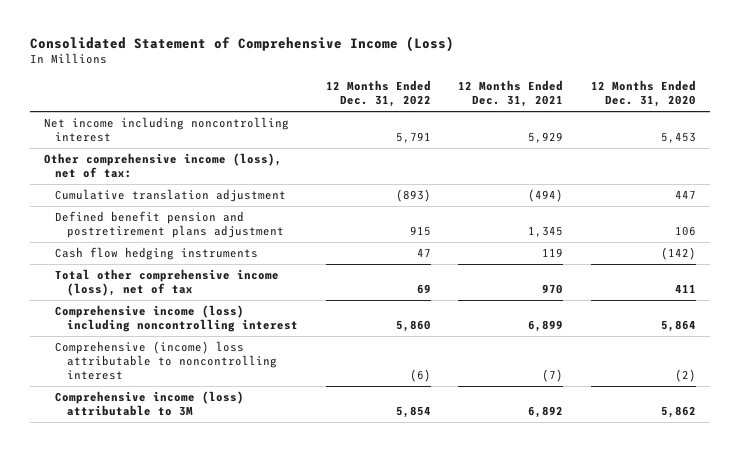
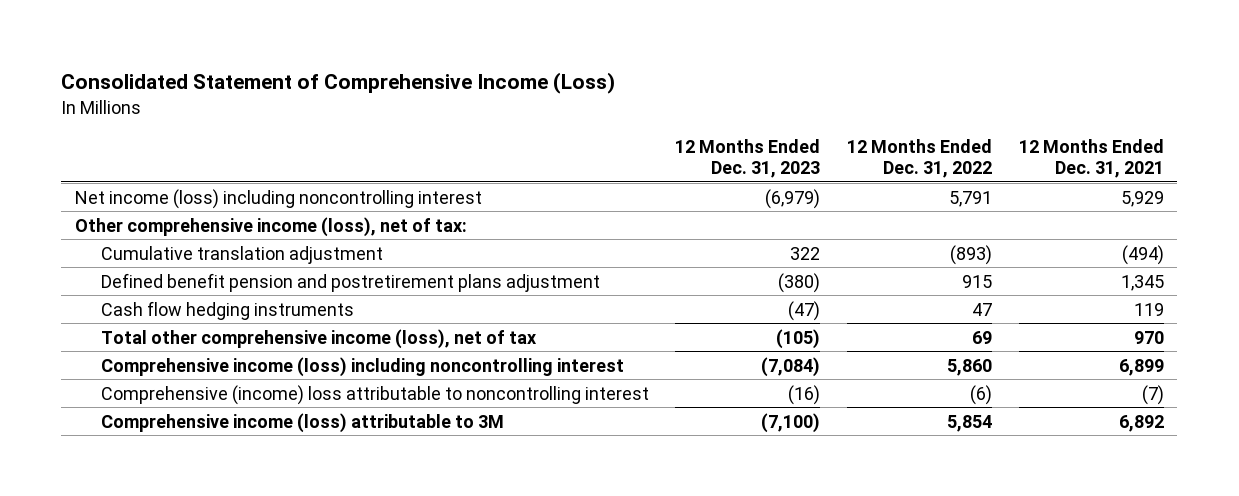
[590,80,696,108] 12 Months Ended Dec. 31, 2020 -> none
none -> [675,138,821,179] 12 Months Ended Dec. 31, 2023
[43,117,289,143] Net income including noncontrolling interest -> [74,188,482,209] Net income (loss) including noncontrolling interest

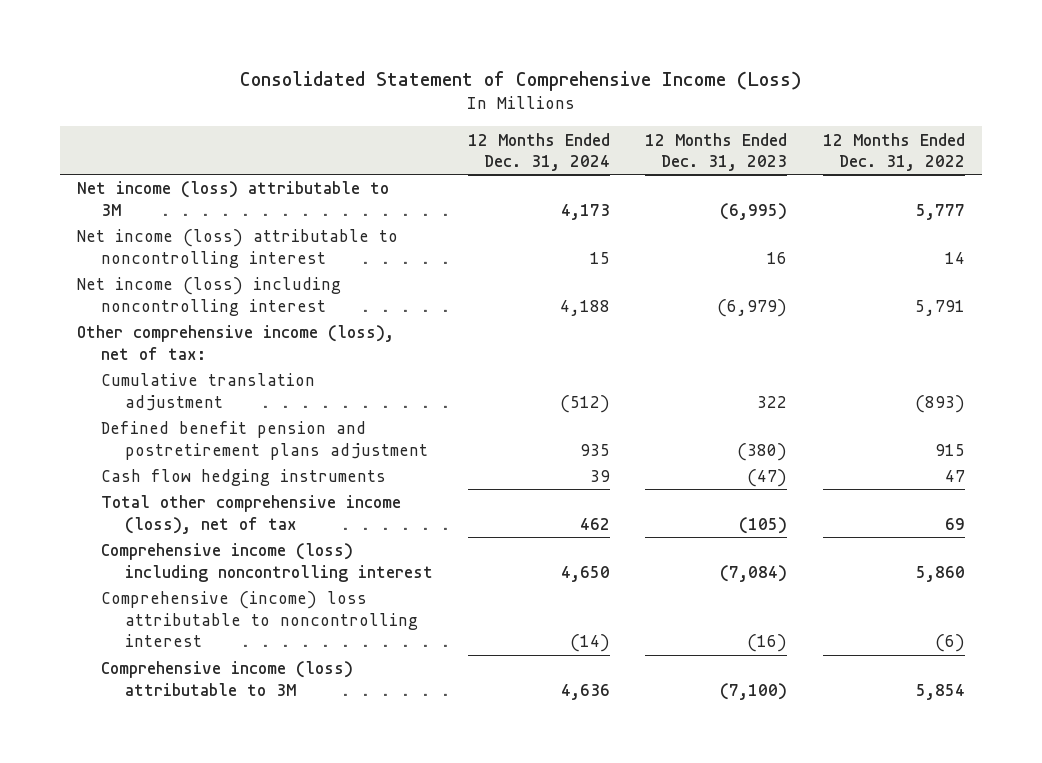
[1018,138,1164,179] 12 Months Ended Dec. 31, 2021 -> none
none -> [467,132,610,172] 12 Months Ended Dec. 31, 2024
none -> [77,181,390,216] Net income (loss) attributable to 3M
none -> [77,229,399,268] Net income (loss) attributable to noncontrolling interest

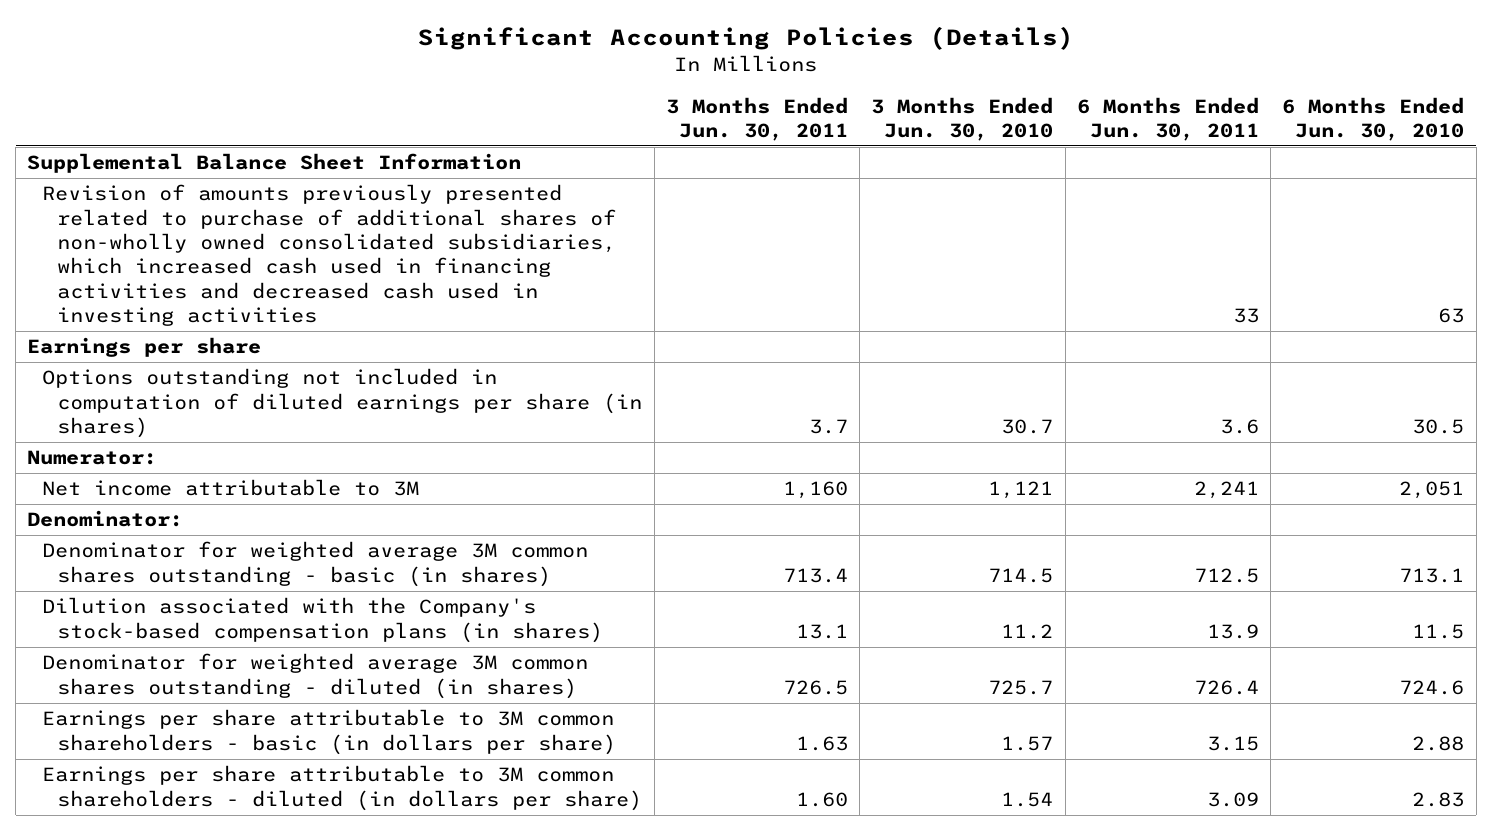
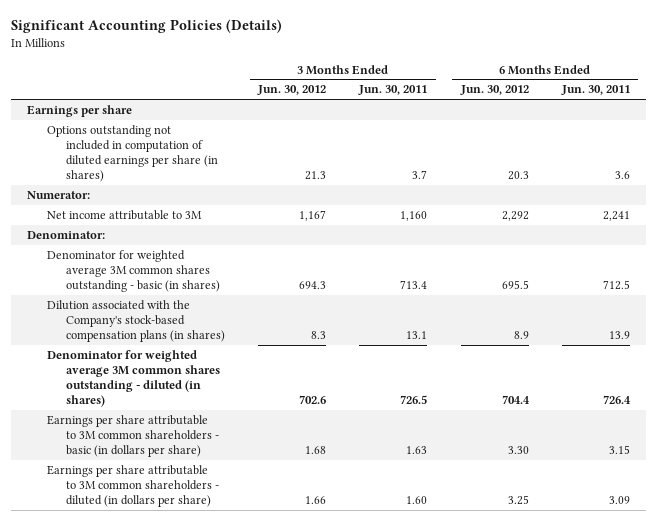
[871,96,1054,141] 3 Months Ended Jun. 30, 2010 -> none
[1282,96,1465,141] 6 Months Ended Jun. 30, 2010 -> none
none -> [257,85,327,96] Jun. 30, 2012
none -> [459,85,529,96] Jun. 30, 2012
[27,153,522,174] Supplemental Balance Sheet Information -> none
[42,184,617,327] Revision of amounts previously presented related to purchase of additional shares of non-wholly owned consolidated subsidiaries, which increased cash used in financing activities and decreased cash used in investing activities -> none

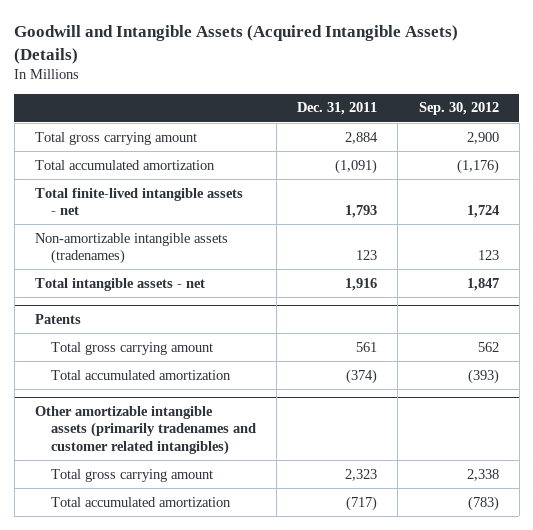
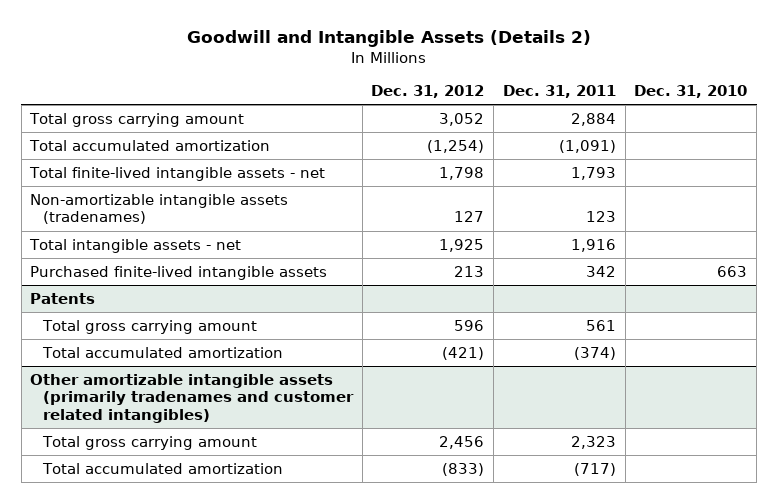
[14,24,459,64] Goodwill and Intangible Assets (Acquired Intangible Assets) (Details) -> [186,30,591,48] Goodwill and Intangible Assets (Details 2)
[418,102,499,116] Sep. 30, 2012 -> none
none -> [371,85,485,99] Dec. 31, 2012
none -> [634,85,748,99] Dec. 31, 2010
none -> [30,265,328,280] Purchased finite-lived intangible assets

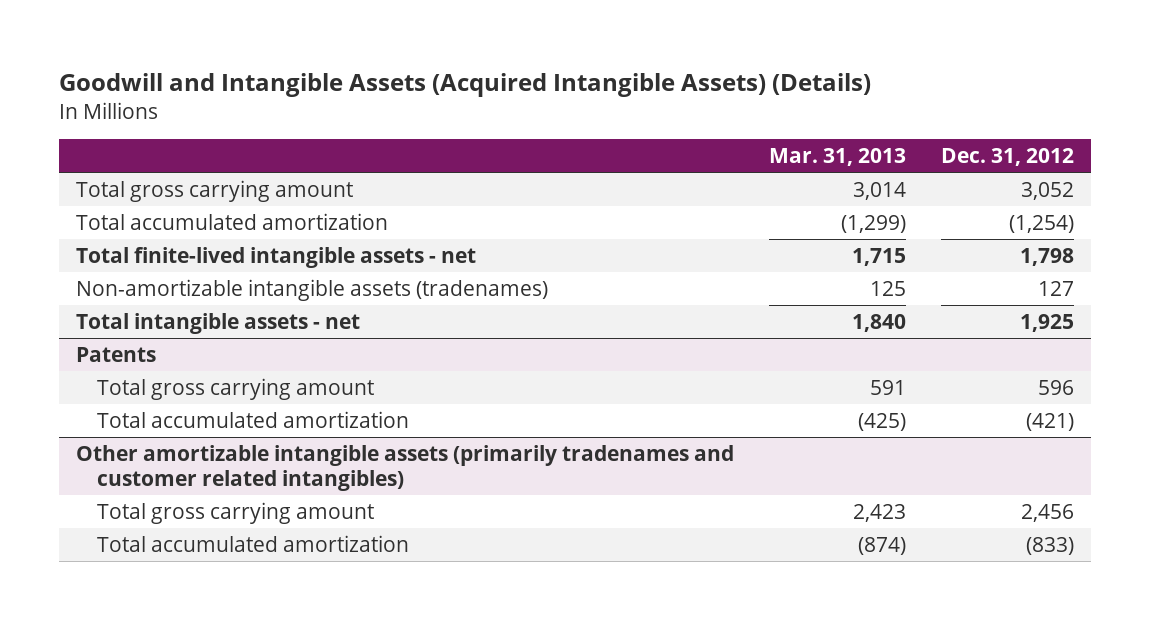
[186,30,591,48] Goodwill and Intangible Assets (Details 2) -> [58,72,871,97] Goodwill and Intangible Assets (Acquired Intangible Assets) (Details)
[502,85,616,99] Dec. 31, 2011 -> none
[634,85,748,99] Dec. 31, 2010 -> none
none -> [768,147,906,166] Mar. 31, 2013
[30,265,328,280] Purchased finite-lived intangible assets -> none

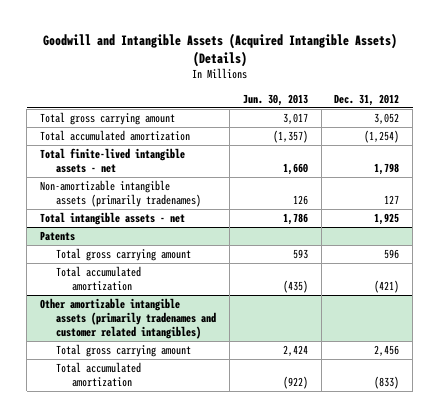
[768,147,906,166] Mar. 31, 2013 -> none
none -> [242,93,308,106] Jun. 30, 2013
[76,278,549,301] Non-amortizable intangible assets (tradenames) -> [40,180,202,207] Non-amortizable intangible assets (primarily tradenames)

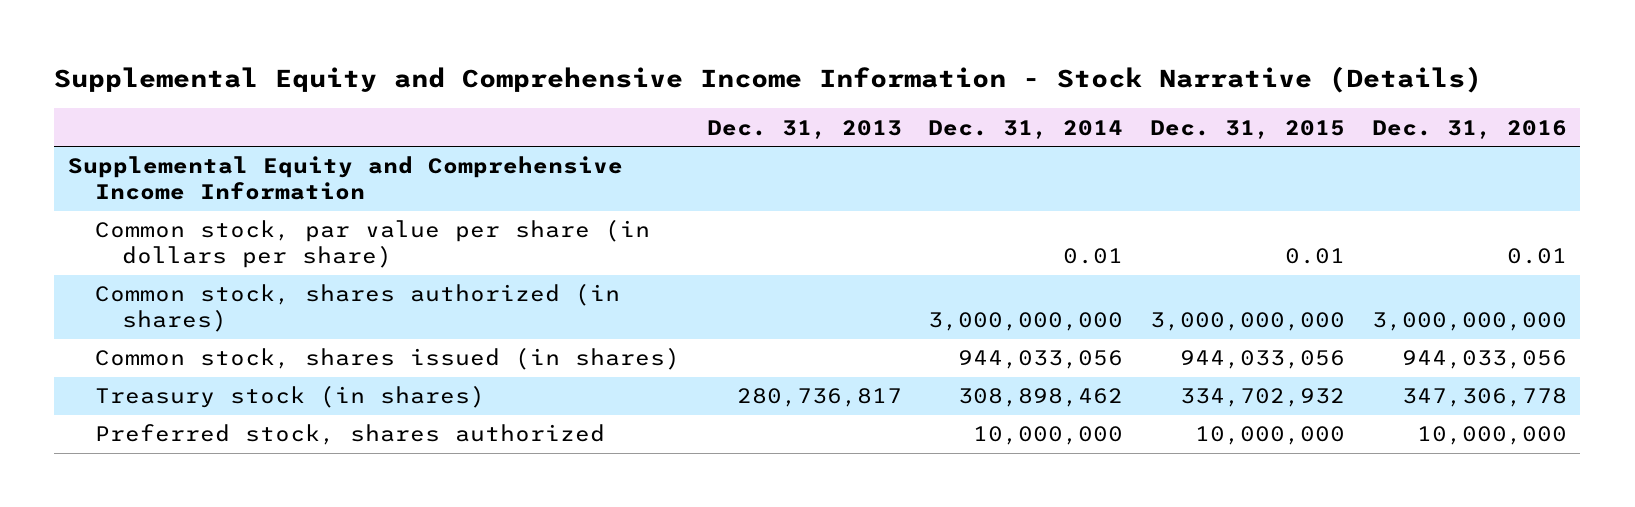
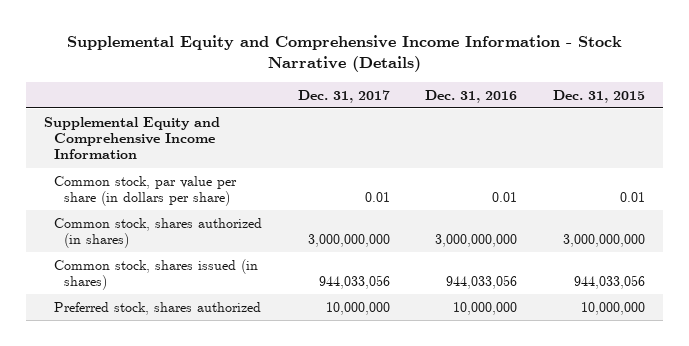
[706,119,902,139] Dec. 31, 2013 -> none
[928,119,1124,139] Dec. 31, 2014 -> none
none -> [297,89,390,103] Dec. 31, 2017
[94,385,485,409] Treasury stock (in shares) -> none

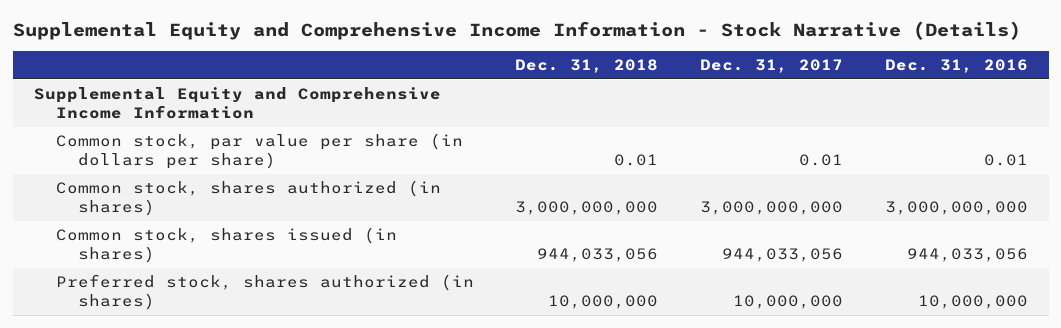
[553,89,646,103] Dec. 31, 2015 -> none
none -> [515,59,659,74] Dec. 31, 2018
[53,301,261,315] Preferred stock, shares authorized -> [55,274,474,311] Preferred stock, shares authorized (in shares)

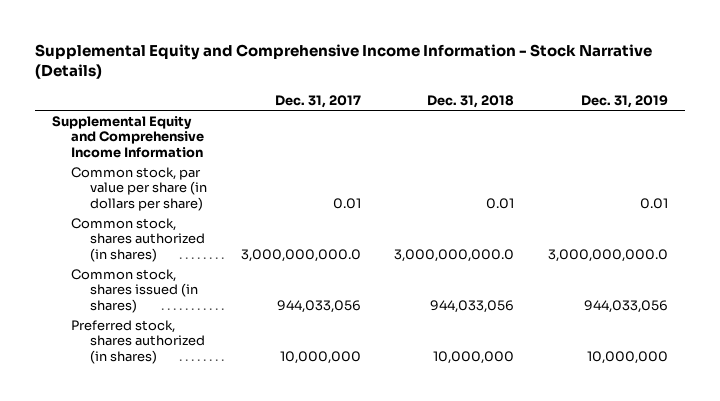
[884,59,1028,74] Dec. 31, 2016 -> none
none -> [580,94,668,108] Dec. 31, 2019
[515,201,659,216] 3,000,000,000 -> [394,248,515,262] 3,000,000,000.0
[699,201,843,216] 3,000,000,000 -> [240,248,361,262] 3,000,000,000.0

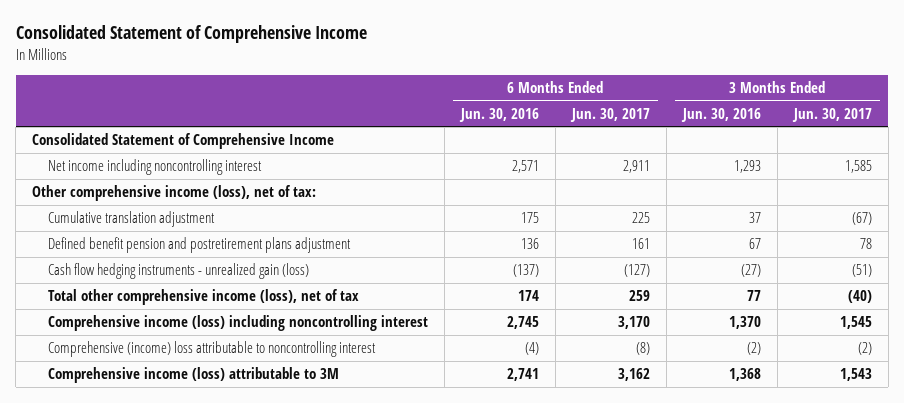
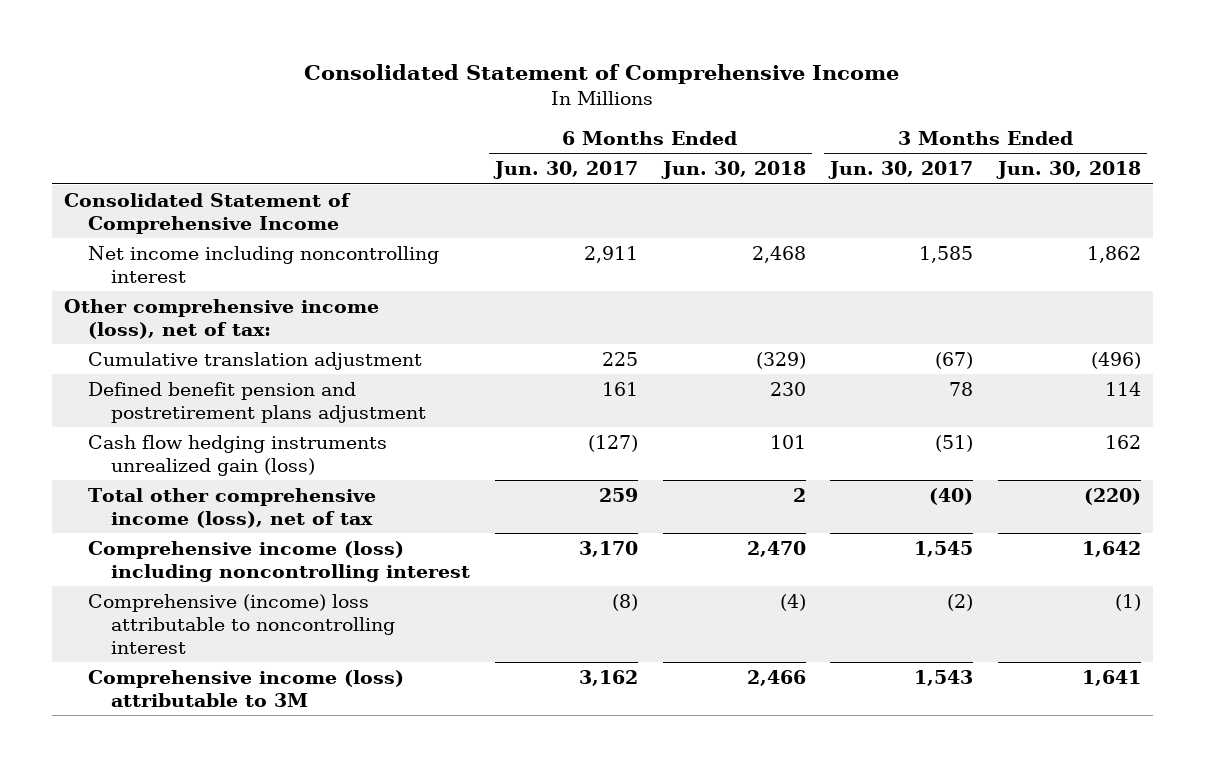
[458,107,539,122] Jun. 30, 2016 -> none
[680,107,761,122] Jun. 30, 2016 -> none
none -> [660,161,806,180] Jun. 30, 2018
none -> [995,161,1141,180] Jun. 30, 2018
[47,263,309,280] Cash flow hedging instruments - unrealized gain (loss) -> [87,434,387,476] Cash flow hedging instruments unrealized gain (loss)

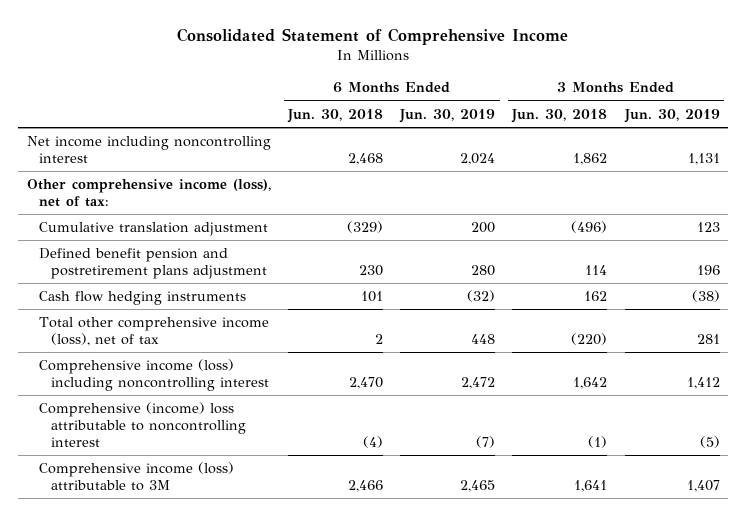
[492,161,638,180] Jun. 30, 2017 -> none
[828,161,974,180] Jun. 30, 2017 -> none
none -> [399,108,496,123] Jun. 30, 2019
none -> [623,108,720,123] Jun. 30, 2019
[63,192,351,234] Consolidated Statement of Comprehensive Income -> none
[87,434,387,476] Cash flow hedging instruments unrealized gain (loss) -> [39,291,247,306] Cash flow hedging instruments

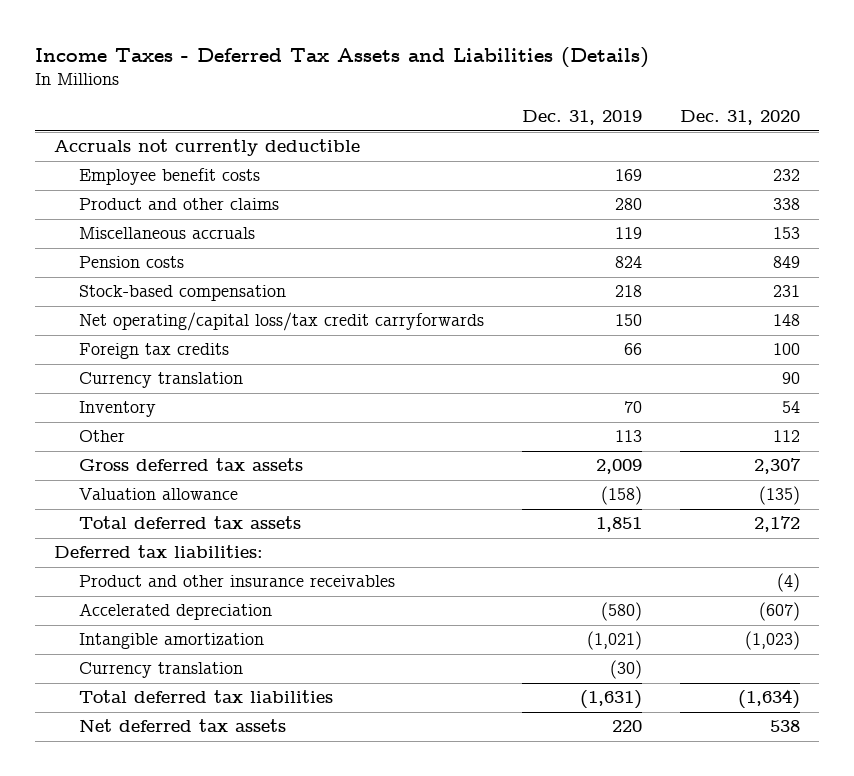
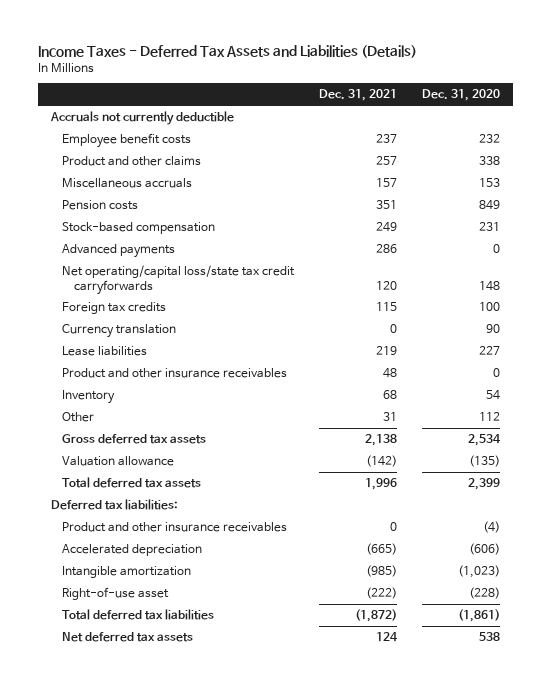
[521,110,642,126] Dec. 31, 2019 -> none
none -> [319,89,398,102] Dec. 31, 2021
none -> [62,244,176,259] Advanced payments
[78,312,484,332] Net operating/capital loss/tax credit carryforwards -> [62,265,296,295] Net operating/capital loss/state tax credit carryforwards
none -> [62,346,148,357] Lease liabilities
none -> [62,368,288,379] Product and other insurance receivables
[754,458,802,475] 2,307 -> [468,434,502,447] 2,534
[754,516,801,533] 2,172 -> [468,478,501,491] 2,399
[759,602,801,622] (607) -> [469,543,501,556] (606)
[78,662,243,679] Currency translation -> none
none -> [62,587,170,601] Right-of-use asset
[738,689,801,710] (1,634) -> [458,609,501,623] (1,861)

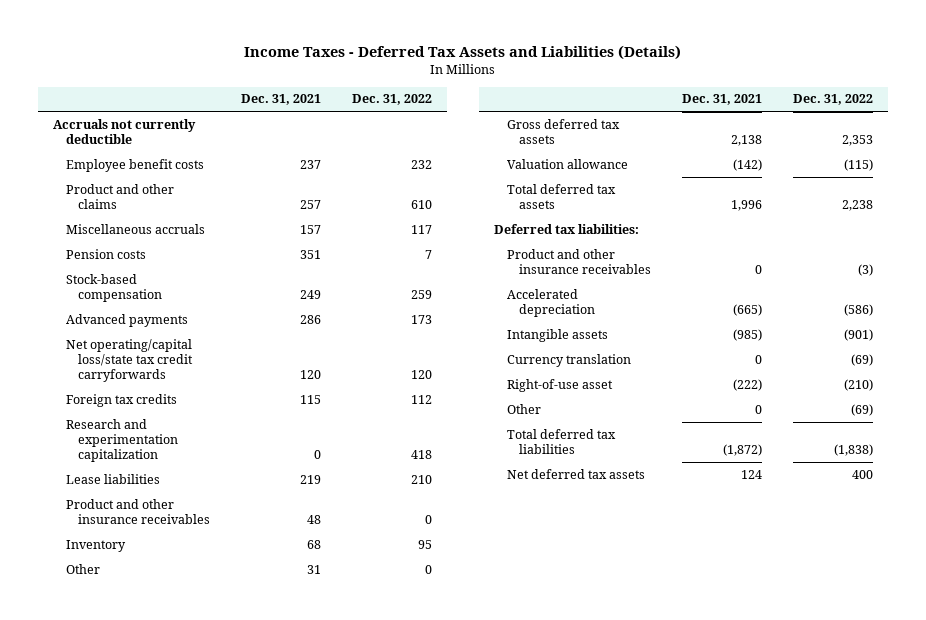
[422,89,501,102] Dec. 31, 2020 -> none
none -> [351,94,432,106] Dec. 31, 2022
none -> [65,418,179,463] Research and experimentation capitalization
[62,566,192,579] Intangible amortization -> [506,328,608,342] Intangible assets
[62,324,177,339] Currency translation -> [506,353,631,367] Currency translation
none -> [506,403,541,414] Other

